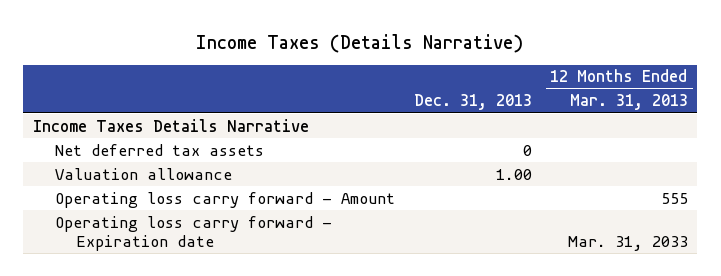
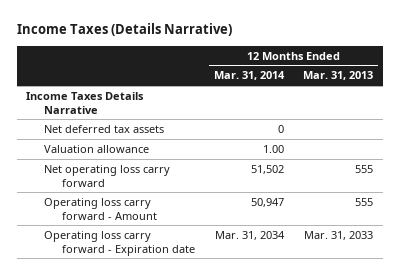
[413,94,532,111] Dec. 31, 2013 -> none
none -> [214,71,286,81] Mar. 31, 2014
none -> [44,165,171,187] Net operating loss carry forward

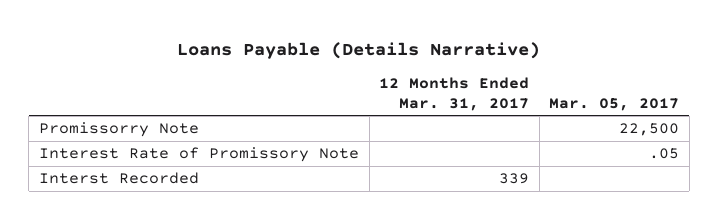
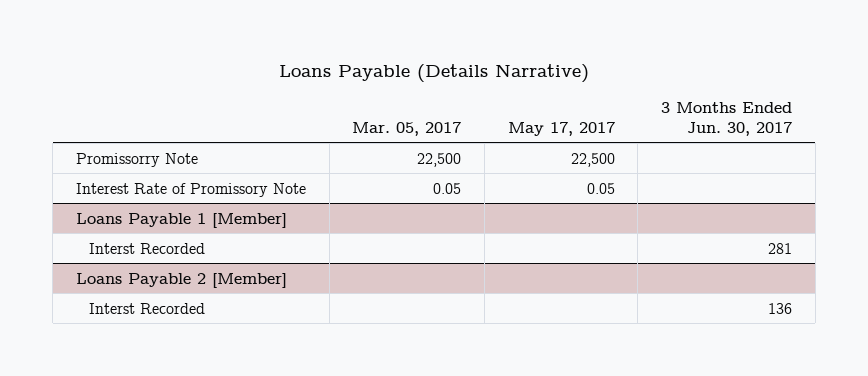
[379,77,530,111] 12 Months Ended Mar. 31, 2017 -> none
none -> [507,121,615,136] May 17, 2017
none -> [661,102,793,136] 3 Months Ended Jun. 30, 2017
[39,172,200,185] Interst Recorded -> none
[649,148,680,160] .05 -> [433,182,462,194] 0.05
none -> [75,212,287,228] Loans Payable 1 [Member]
none -> [88,242,205,254] Interst Recorded
none -> [75,272,287,288] Loans Payable 2 [Member]
none -> [88,302,205,314] Interst Recorded

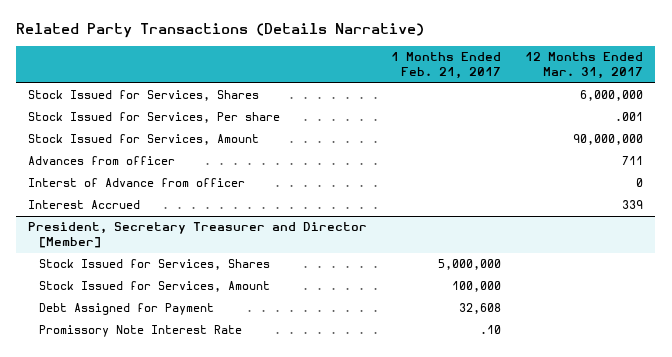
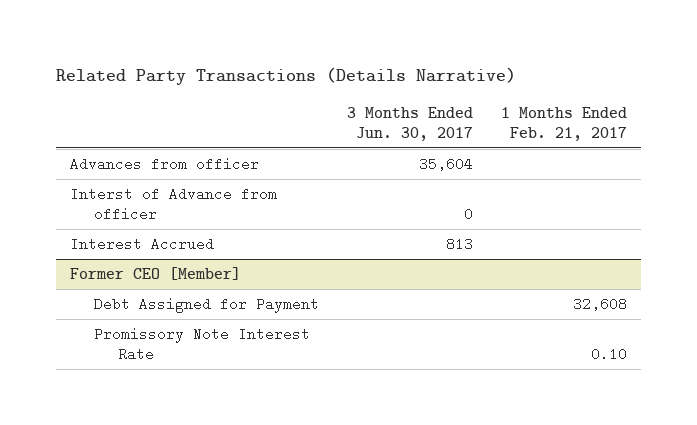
[525,52,644,80] 12 Months Ended Mar. 31, 2017 -> none
none -> [347,106,474,142] 3 Months Ended Jun. 30, 2017
[28,90,260,102] Stock Issued for Services, Shares -> none
[28,112,281,124] Stock Issued for Services, Per share -> none
[28,134,260,146] Stock Issued for Services, Amount -> none
[39,259,271,271] Stock Issued for Services, Shares -> none
[39,281,271,293] Stock Issued for Services, Amount -> none
[28,222,368,249] President, Secretary Treasurer and Director [Member] -> [69,266,241,280] Former CEO [Member]
[480,325,502,335] .10 -> [591,347,628,362] 0.10

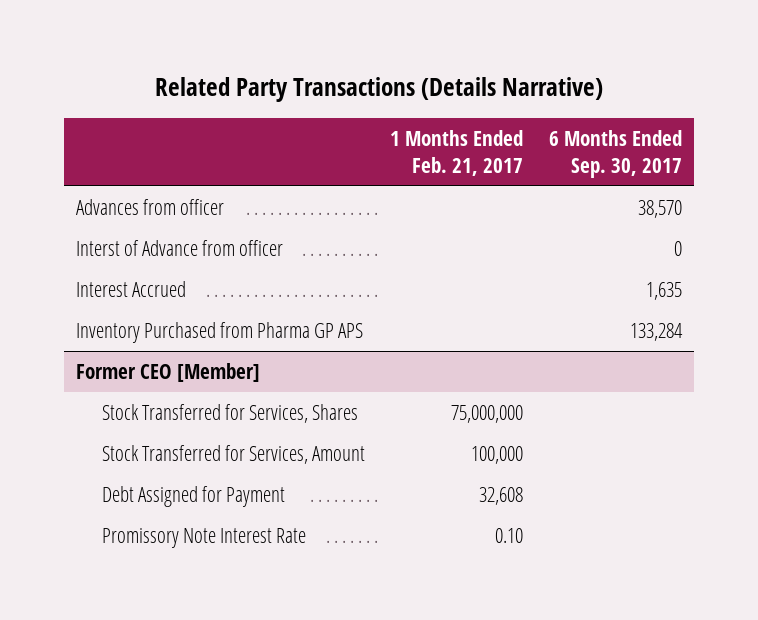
[347,106,474,142] 3 Months Ended Jun. 30, 2017 -> none
none -> [548,129,682,178] 6 Months Ended Sep. 30, 2017
none -> [76,322,364,344] Inventory Purchased from Pharma GP APS
none -> [102,404,359,424] Stock Transferred for Services, Shares
none -> [102,445,366,465] Stock Transferred for Services, Amount

